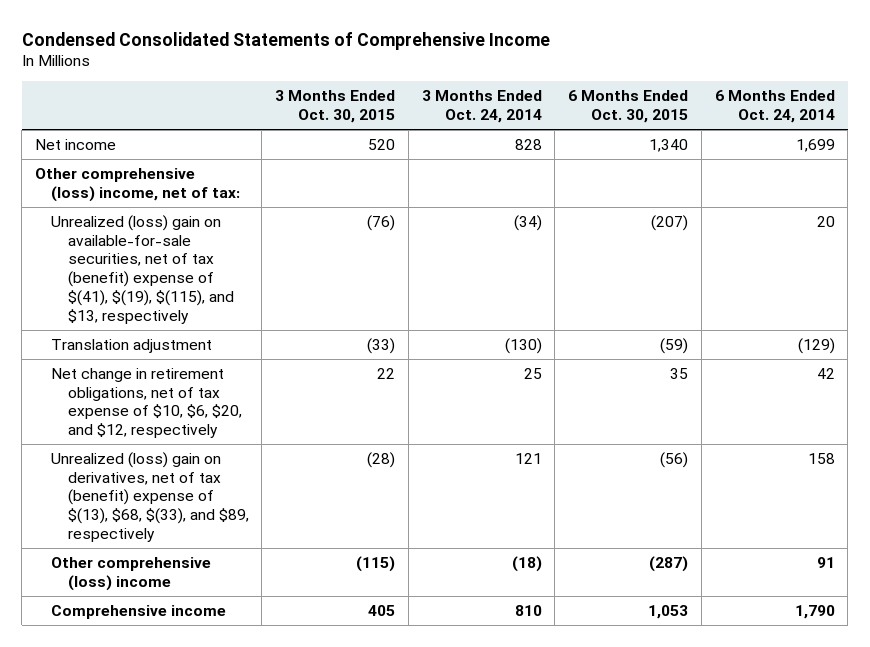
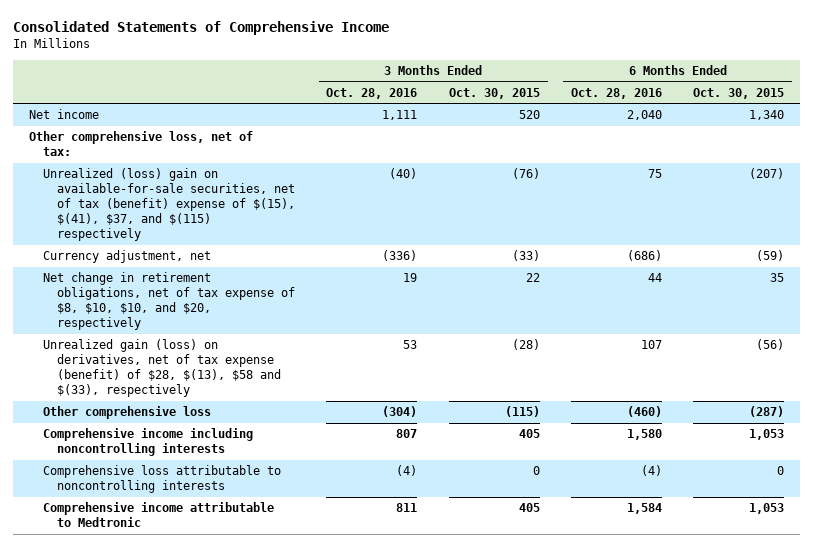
[21,31,550,50] Condensed Consolidated Statements of Comprehensive Income -> [13,20,390,35] Consolidated Statements of Comprehensive Income
[421,90,542,124] 3 Months Ended Oct. 24, 2014 -> none
[714,90,835,124] 6 Months Ended Oct. 24, 2014 -> none
none -> [326,87,418,99] Oct. 28, 2016
none -> [570,87,662,99] Oct. 28, 2016
[34,167,241,202] Other comprehensive (loss) income, net of tax: -> [29,131,254,157] Other comprehensive loss, net of tax:
[51,214,234,324] Unrealized (loss) gain on available-for-sale securities, net of tax (benefit) expense of $(41), $(19), $(115), and $13, respectively -> [43,168,296,242] Unrealized (loss) gain on available-for-sale securities, net of tax (benefit) expense of $(15), $(41), $37, and $(115) respectively
[51,338,213,353] Translation adjustment -> [43,250,212,264] Currency adjustment, net
[51,367,242,439] Net change in retirement obligations, net of tax expense of $10, $6, $20, and $12, respectively -> [43,272,296,331] Net change in retirement obligations, net of tax expense of $8, $10, $10, and $20, respectively
[51,451,249,543] Unrealized (loss) gain on derivatives, net of tax (benefit) expense of $(13), $68, $(33), and $89, respectively -> [43,339,282,398] Unrealized gain (loss) on derivatives, net of tax expense (benefit) of $28, $(13), $58 and $(33), respectively
[51,556,212,591] Other comprehensive (loss) income -> [43,406,212,420] Other comprehensive loss
none -> [43,428,254,457] Comprehensive income including noncontrolling interests
none -> [43,465,282,494] Comprehensive loss attributable to noncontrolling interests
[51,604,227,619] Comprehensive income -> [43,502,275,528] Comprehensive income attributable to Medtronic

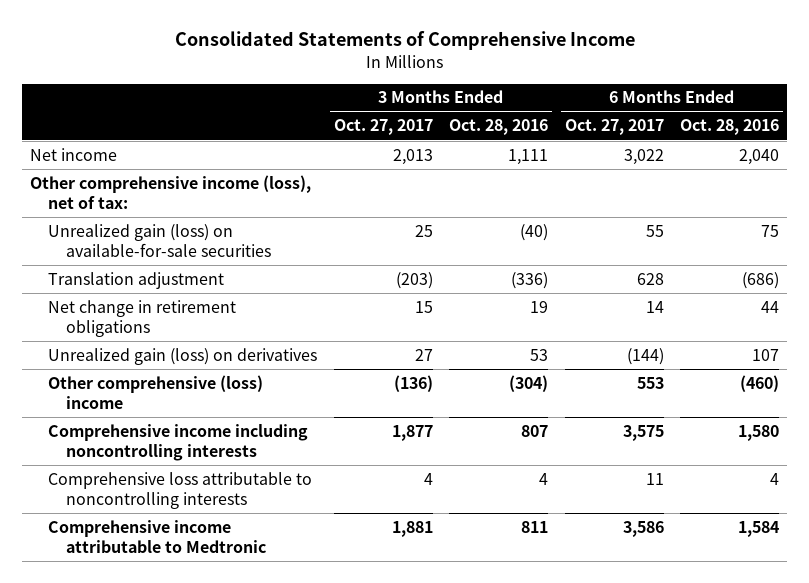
[448,87,540,99] Oct. 30, 2015 -> none
[693,87,785,99] Oct. 30, 2015 -> none
none -> [333,119,433,136] Oct. 27, 2017
none -> [564,119,664,136] Oct. 27, 2017
[29,131,254,157] Other comprehensive loss, net of tax: -> [30,174,312,209] Other comprehensive income (loss), net of tax:
[43,168,296,242] Unrealized (loss) gain on available-for-sale securities, net of tax (benefit) expense of $(15), $(41), $37, and $(115) respectively -> [48,223,272,257] Unrealized gain (loss) on available-for-sale securities
[43,250,212,264] Currency adjustment, net -> [48,271,225,289] Translation adjustment
[43,272,296,331] Net change in retirement obligations, net of tax expense of $8, $10, $10, and $20, respectively -> [48,299,237,337] Net change in retirement obligations
[43,339,282,398] Unrealized gain (loss) on derivatives, net of tax expense (benefit) of $28, $(13), $58 and $(33), respectively -> [48,347,318,365] Unrealized gain (loss) on derivatives
[43,406,212,420] Other comprehensive loss -> [48,374,264,409] Other comprehensive (loss) income
[396,465,418,477] (4) -> [539,472,549,485] 4
[640,465,662,477] (4) -> [770,472,780,485] 4

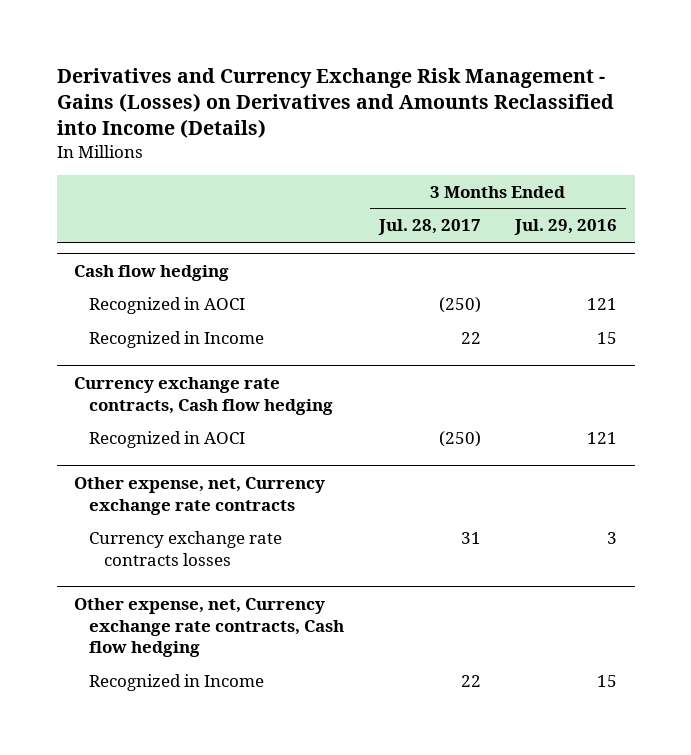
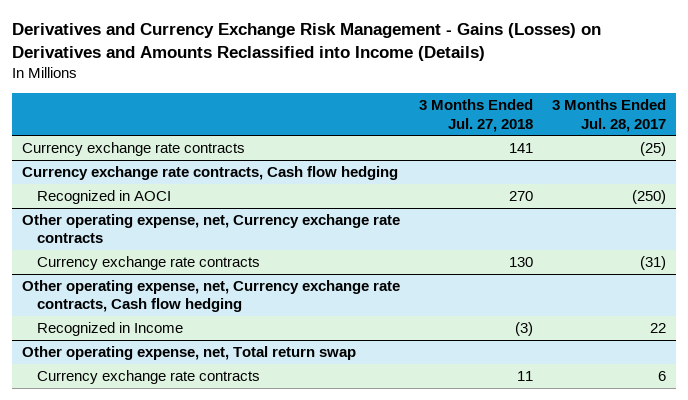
[514,219,618,236] Jul. 29, 2016 -> none
none -> [418,99,533,132] 3 Months Ended Jul. 27, 2018
[73,264,229,281] Cash flow hedging -> none
[89,296,246,314] Recognized in AOCI -> none
[89,330,265,348] Recognized in Income -> none
none -> [21,142,245,157] Currency exchange rate contracts
[73,476,325,515] Other expense, net, Currency exchange rate contracts -> [21,214,400,244] Other operating expense, net, Currency exchange rate contracts
[89,530,283,566] Currency exchange rate contracts losses -> [36,256,260,271] Currency exchange rate contracts
[460,531,481,544] 31 -> [639,256,666,271] (31)
[73,597,345,658] Other expense, net, Currency exchange rate contracts, Cash flow hedging -> [21,280,400,313] Other operating expense, net, Currency exchange rate contracts, Cash flow hedging
none -> [21,346,356,361] Other operating expense, net, Total return swap
none -> [36,370,260,385] Currency exchange rate contracts

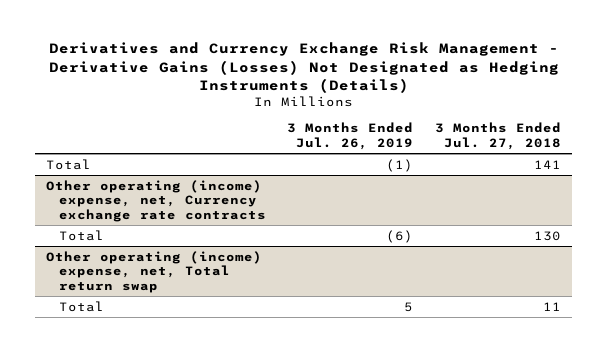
[12,23,602,62] Derivatives and Currency Exchange Risk Management - Gains (Losses) on Derivatives and Amounts Reclassified into Income (Details) -> [48,42,559,93] Derivatives and Currency Exchange Risk Management - Derivative Gains (Losses) Not Designated as Hedging Instruments (Details)
[551,99,666,132] 3 Months Ended Jul. 28, 2017 -> none
none -> [287,122,414,150] 3 Months Ended Jul. 26, 2019
[21,166,398,181] Currency exchange rate contracts, Cash flow hedging -> none
[36,190,171,205] Recognized in AOCI -> none
[21,280,400,313] Other operating expense, net, Currency exchange rate contracts, Cash flow hedging -> none
[36,322,183,337] Recognized in Income -> none
[21,142,245,157] Currency exchange rate contracts -> [46,158,92,170] Total
[21,214,400,244] Other operating expense, net, Currency exchange rate contracts -> [46,179,266,222] Other operating (income) expense, net, Currency exchange rate contracts
[36,256,260,271] Currency exchange rate contracts -> [58,229,104,241] Total
[21,346,356,361] Other operating expense, net, Total return swap -> [46,250,263,293] Other operating (income) expense, net, Total return swap
[36,370,260,385] Currency exchange rate contracts -> [58,300,104,312] Total

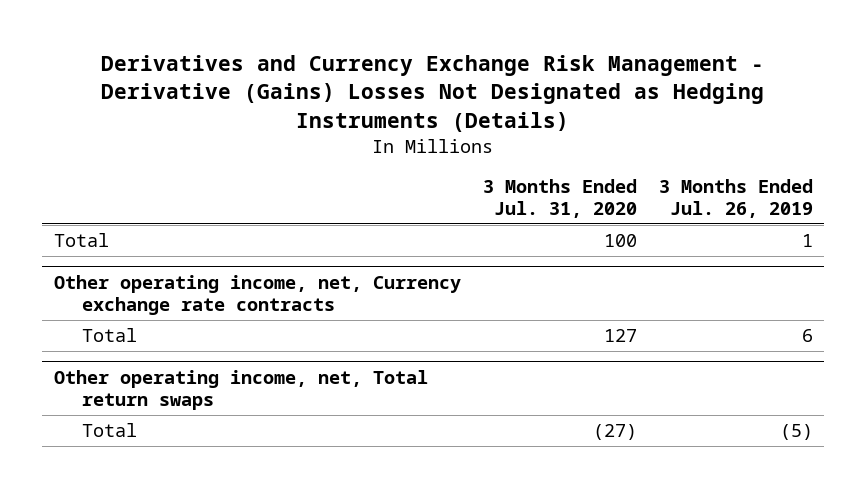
[48,42,559,93] Derivatives and Currency Exchange Risk Management - Derivative Gains (Losses) Not Designated as Hedging Instruments (Details) -> [101,54,765,132] Derivatives and Currency Exchange Risk Management - Derivative (Gains) Losses Not Designated as Hedging Instruments (Details)
[435,122,562,150] 3 Months Ended Jul. 27, 2018 -> none
none -> [482,179,637,218] 3 Months Ended Jul. 31, 2020
[386,158,414,172] (1) -> [802,234,814,248] 1
[46,179,266,222] Other operating (income) expense, net, Currency exchange rate contracts -> [53,275,461,315] Other operating income, net, Currency exchange rate contracts
[386,229,414,243] (6) -> [802,329,814,343] 6
[46,250,263,293] Other operating (income) expense, net, Total return swap -> [53,370,428,410] Other operating income, net, Total return swaps
[404,301,414,312] 5 -> [780,424,814,441] (5)

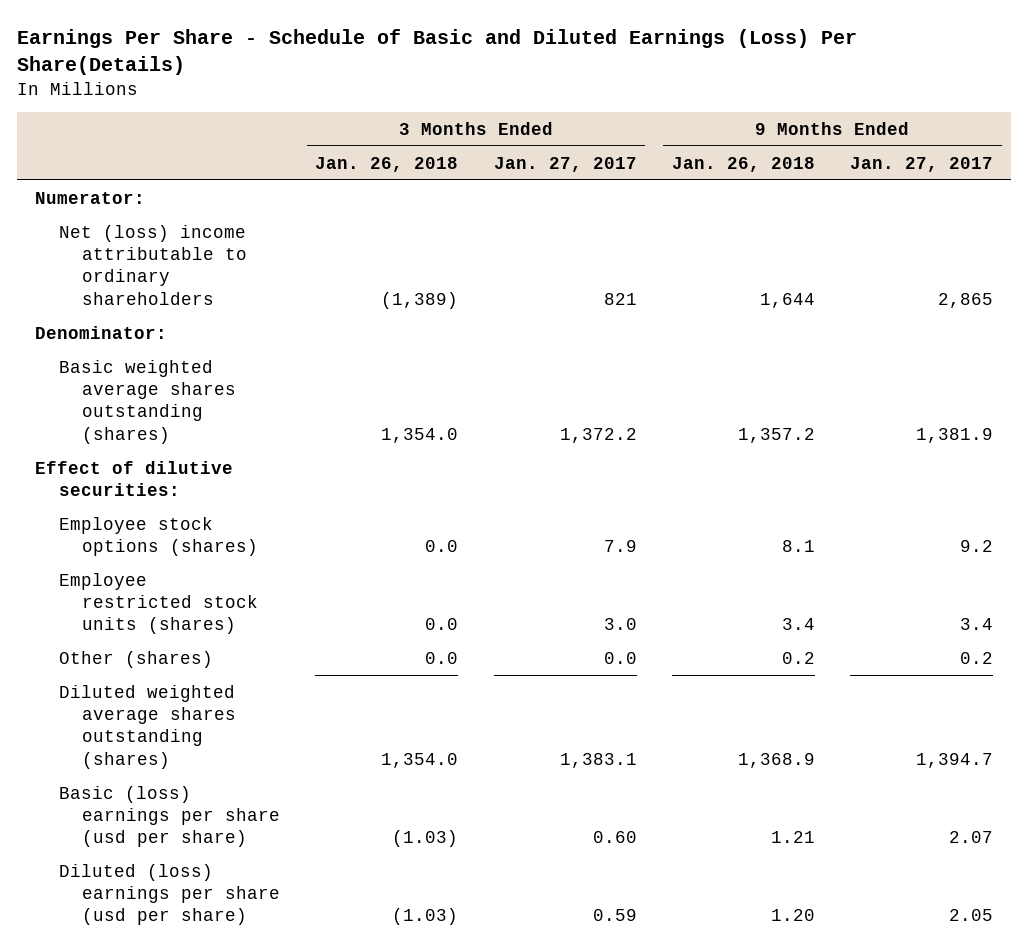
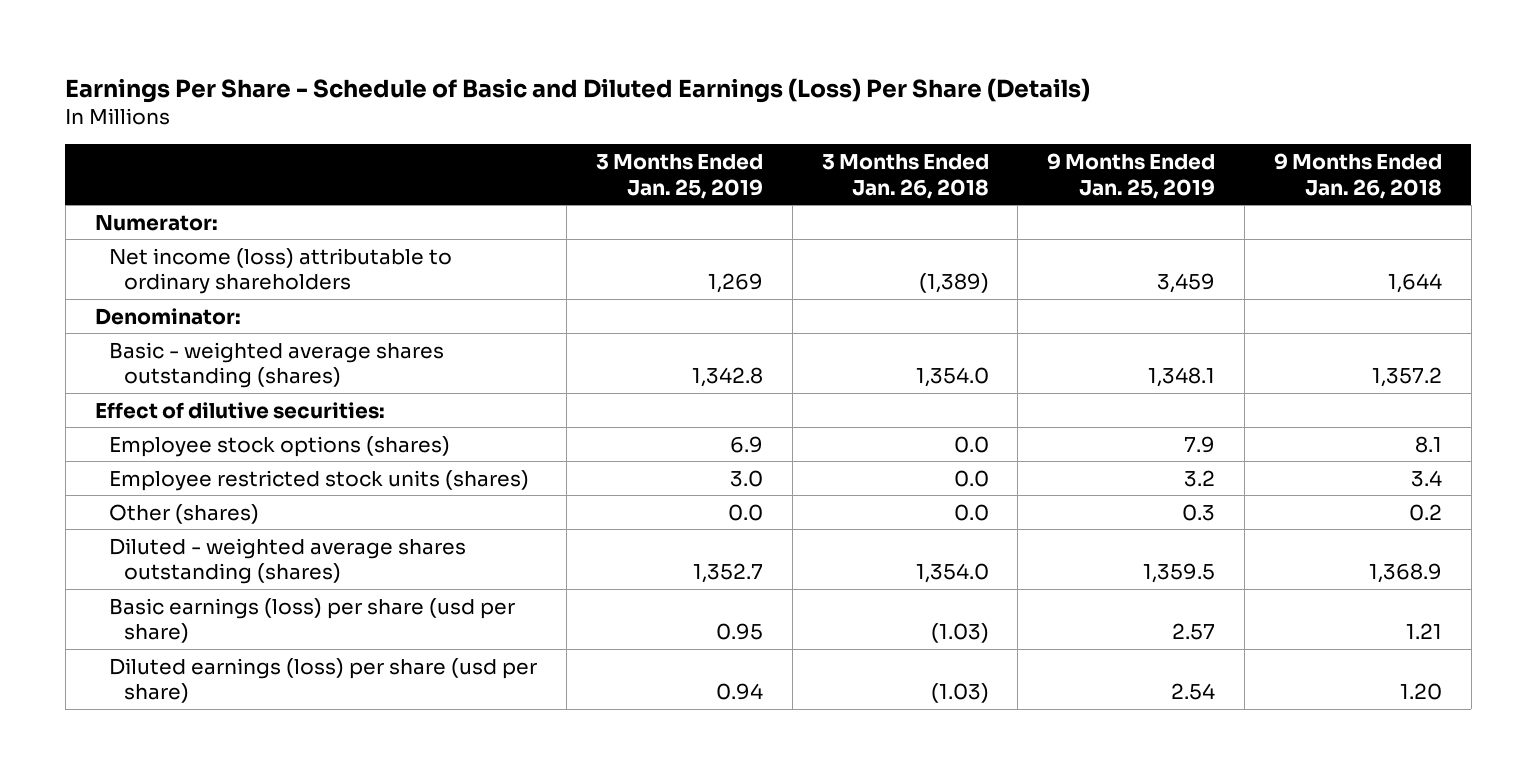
[17,29,858,76] Earnings Per Share - Schedule of Basic and Diluted Earnings (Loss) Per Share(Details) -> [65,77,1091,103] Earnings Per Share - Schedule of Basic and Diluted Earnings (Loss) Per Share (Details)
[493,156,637,172] Jan. 27, 2017 -> none
[850,156,994,172] Jan. 27, 2017 -> none
none -> [595,154,763,199] 3 Months Ended Jan. 25, 2019
none -> [1047,153,1216,199] 9 Months Ended Jan. 25, 2019
[58,224,248,305] Net (loss) income attributable to ordinary shareholders -> [109,247,453,295] Net income (loss) attributable to ordinary shareholders
[58,359,237,444] Basic weighted average shares outstanding (shares) -> [109,341,445,389] Basic - weighted average shares outstanding (shares)
[58,684,237,769] Diluted weighted average shares outstanding (shares) -> [109,537,467,585] Diluted - weighted average shares outstanding (shares)
[58,785,281,848] Basic (loss) earnings per share (usd per share) -> [109,597,516,644] Basic earnings (loss) per share (usd per share)
[58,863,281,926] Diluted (loss) earnings per share (usd per share) -> [109,657,538,704] Diluted earnings (loss) per share (usd per share)

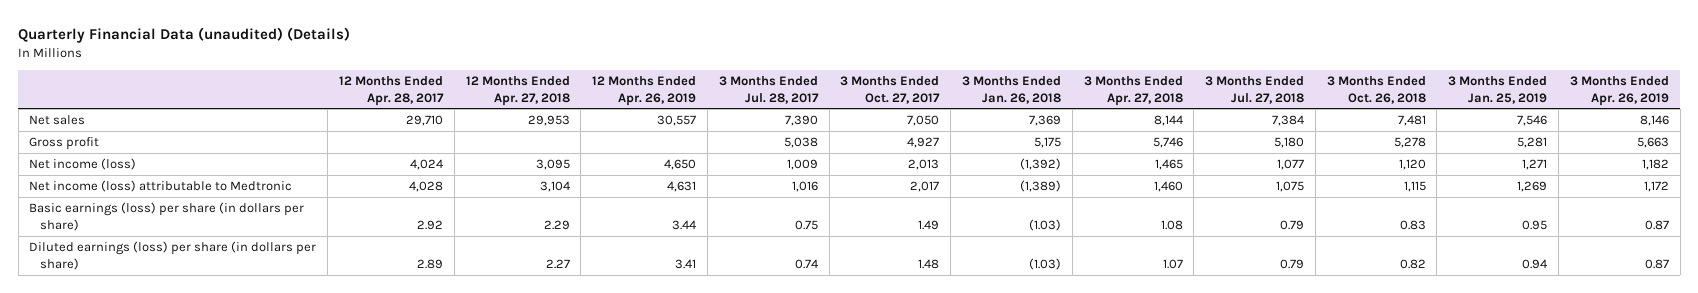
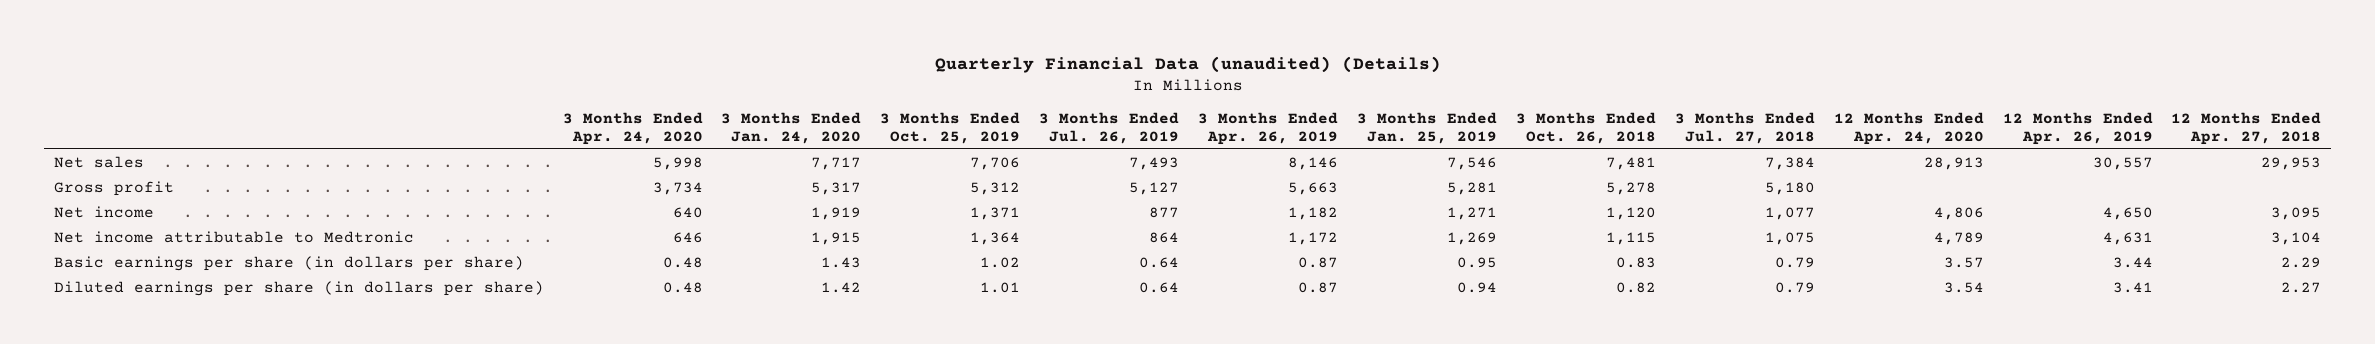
[338,75,444,106] 12 Months Ended Apr. 28, 2017 -> none
[718,75,819,104] 3 Months Ended Jul. 28, 2017 -> none
[840,75,941,104] 3 Months Ended Oct. 27, 2017 -> none
[961,75,1061,104] 3 Months Ended Jan. 26, 2018 -> none
[1083,75,1183,106] 3 Months Ended Apr. 27, 2018 -> none
none -> [562,111,703,146] 3 Months Ended Apr. 24, 2020
none -> [721,111,862,145] 3 Months Ended Jan. 24, 2020
none -> [880,111,1021,145] 3 Months Ended Oct. 25, 2019
none -> [1039,111,1180,145] 3 Months Ended Jul. 26, 2019
none -> [1833,111,1984,146] 12 Months Ended Apr. 24, 2020
[29,157,137,170] Net income (loss) -> [53,205,154,218] Net income
[29,179,293,192] Net income (loss) attributable to Medtronic -> [53,230,414,243] Net income attributable to Medtronic
[29,201,305,232] Basic earnings (loss) per share (in dollars per share) -> [53,255,524,271] Basic earnings per share (in dollars per share)
[29,240,317,271] Diluted earnings (loss) per share (in dollars per share) -> [53,280,544,296] Diluted earnings per share (in dollars per share)

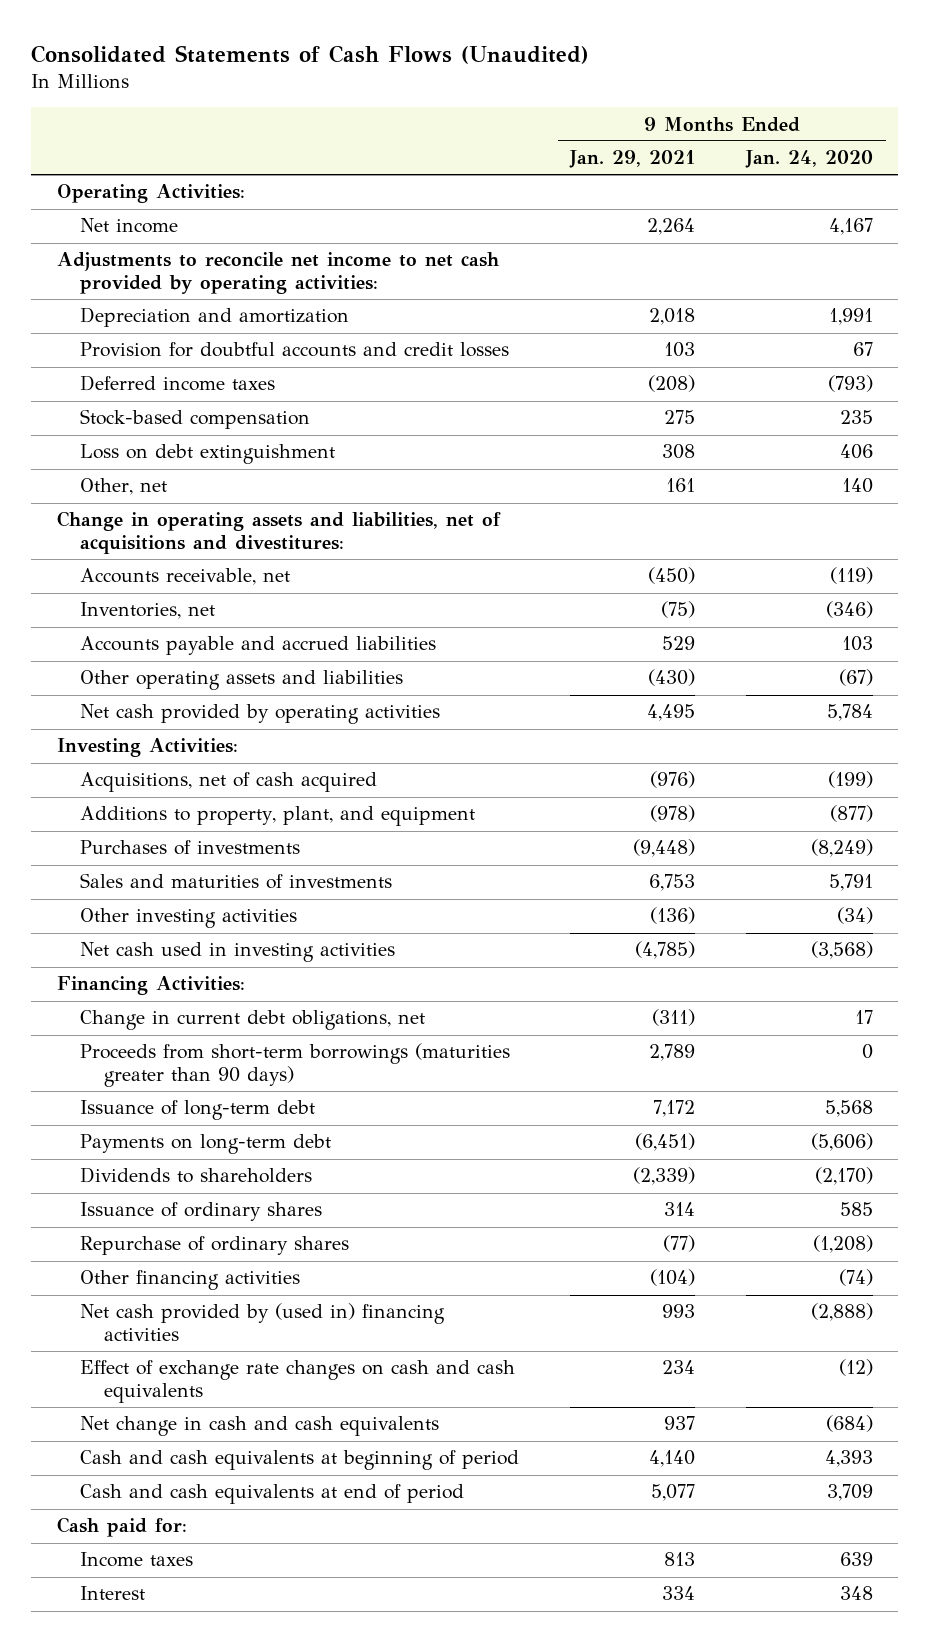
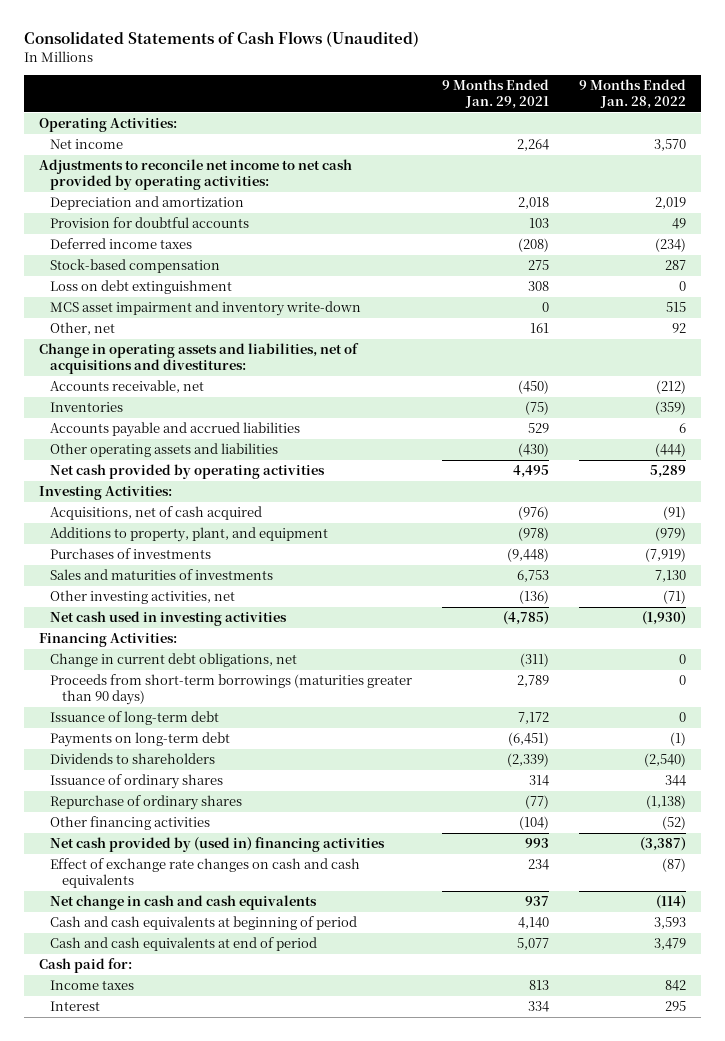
[744,150,873,169] Jan. 24, 2020 -> none
none -> [578,78,686,110] 9 Months Ended Jan. 28, 2022
[80,342,510,358] Provision for doubtful accounts and credit losses -> [50,217,250,229] Provision for doubtful accounts
none -> [50,301,362,317] MCS asset impairment and inventory write-down
[80,602,216,620] Inventories, net -> [50,402,124,413] Inventories
[80,908,298,929] Other investing activities -> [50,590,236,605] Other investing activities, net

